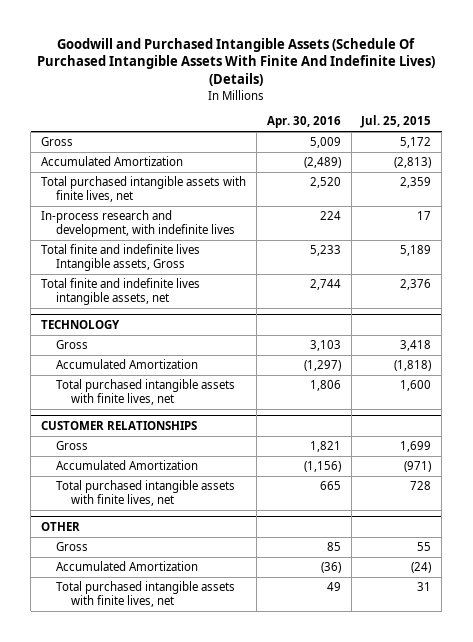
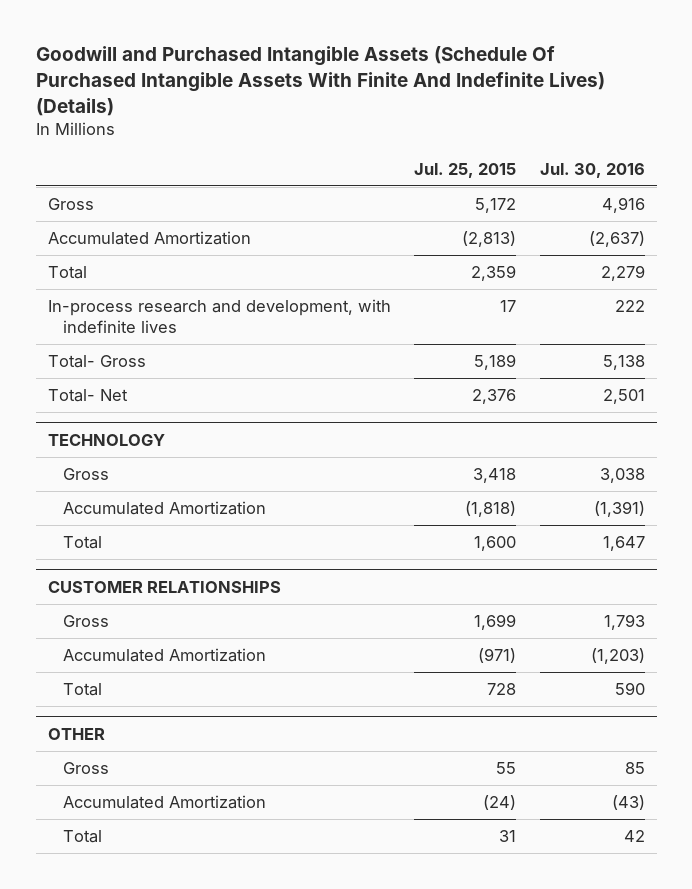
[266,116,341,129] Apr. 30, 2016 -> none
none -> [539,163,645,179] Jul. 30, 2016
[41,176,247,202] Total purchased intangible assets with finite lives, net -> [47,266,87,280] Total
[41,244,201,271] Total finite and indefinite lives Intangible assets, Gross -> [47,355,146,369] Total- Gross
[41,278,201,305] Total finite and indefinite lives intangible assets, net -> [47,389,128,403] Total- Net
[56,379,236,405] Total purchased intangible assets with finite lives, net -> [63,536,103,550] Total
[56,480,236,506] Total purchased intangible assets with finite lives, net -> [63,683,103,697] Total
[56,581,236,607] Total purchased intangible assets with finite lives, net -> [63,830,103,844] Total

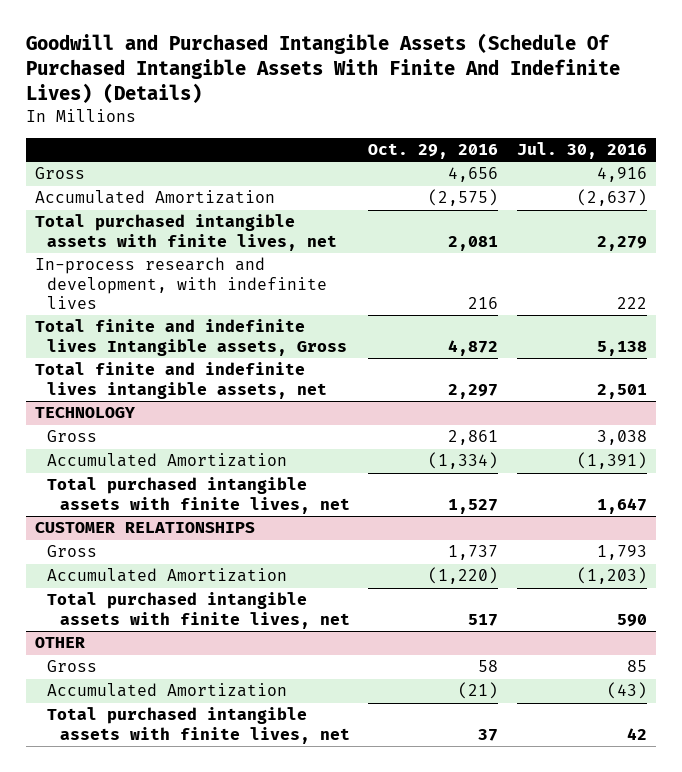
[414,163,517,179] Jul. 25, 2015 -> none
none -> [368,143,499,160] Oct. 29, 2016
[47,266,87,280] Total -> [35,214,338,251] Total purchased intangible assets with finite lives, net
[47,355,146,369] Total- Gross -> [35,319,348,356] Total finite and indefinite lives Intangible assets, Gross
[47,389,128,403] Total- Net -> [35,362,328,399] Total finite and indefinite lives intangible assets, net
[63,536,103,550] Total -> [47,477,350,514] Total purchased intangible assets with finite lives, net
[63,683,103,697] Total -> [47,592,350,629] Total purchased intangible assets with finite lives, net
[63,830,103,844] Total -> [47,707,350,744] Total purchased intangible assets with finite lives, net

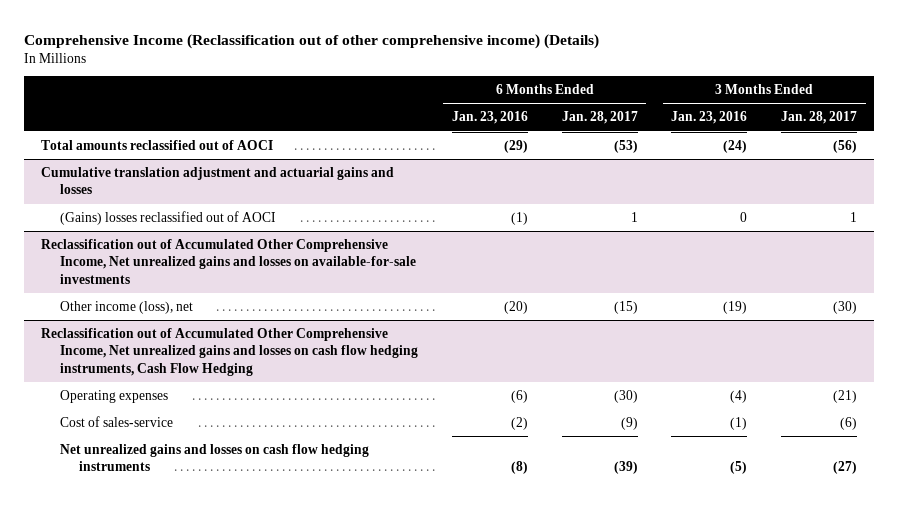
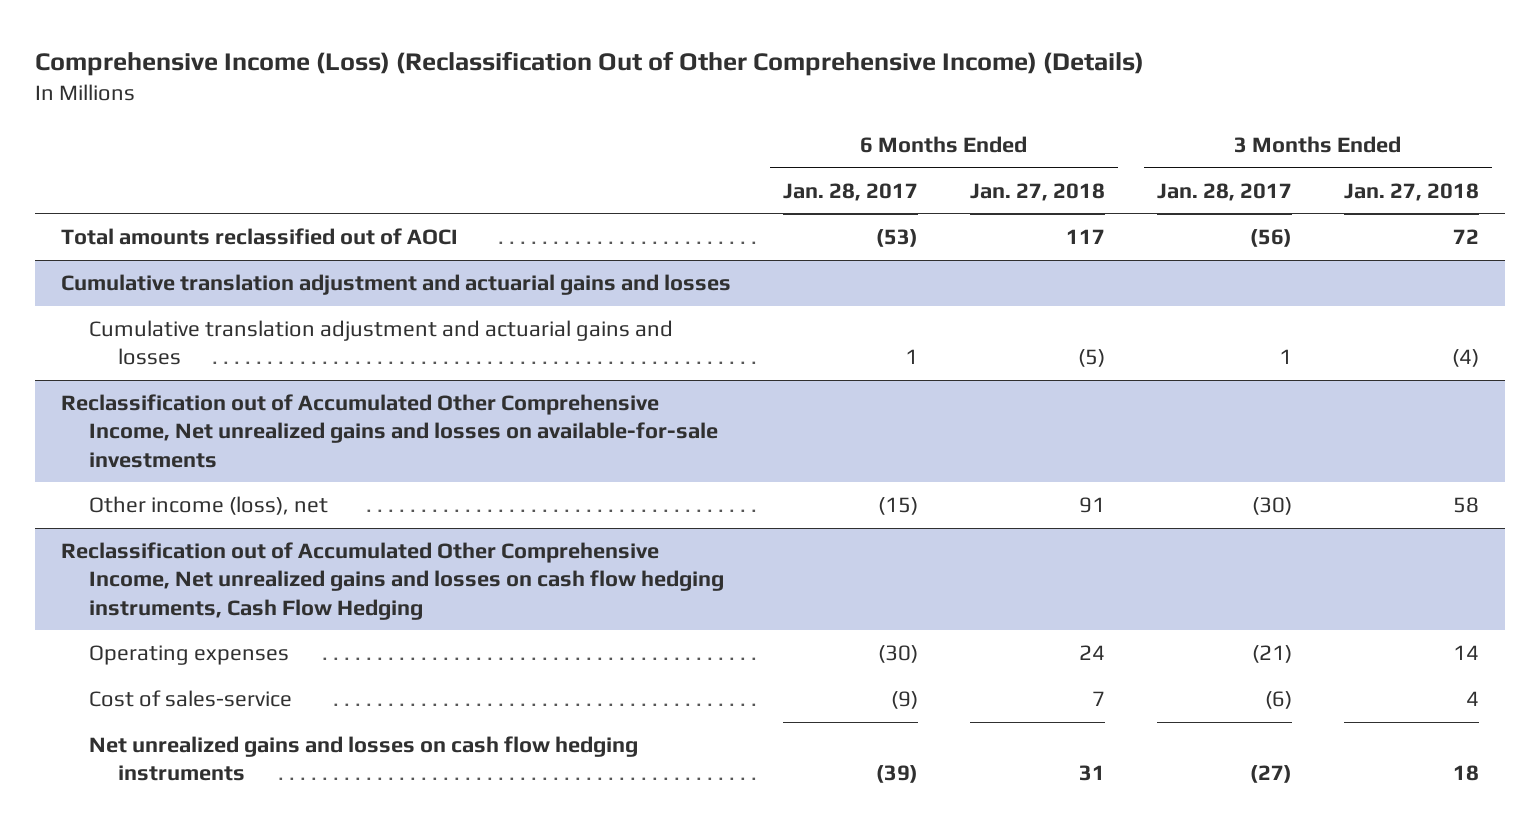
[23,33,599,49] Comprehensive Income (Reclassification out of other comprehensive income) (Details) -> [35,50,1145,76] Comprehensive Income (Loss) (Reclassification Out of Other Comprehensive Income) (Details)
[451,111,528,125] Jan. 23, 2016 -> none
[671,111,748,125] Jan. 23, 2016 -> none
none -> [970,182,1106,201] Jan. 27, 2018
none -> [1343,182,1479,201] Jan. 27, 2018
[60,210,277,225] (Gains) losses reclassified out of AOCI -> [89,320,674,366] Cumulative translation adjustment and actuarial gains and losses

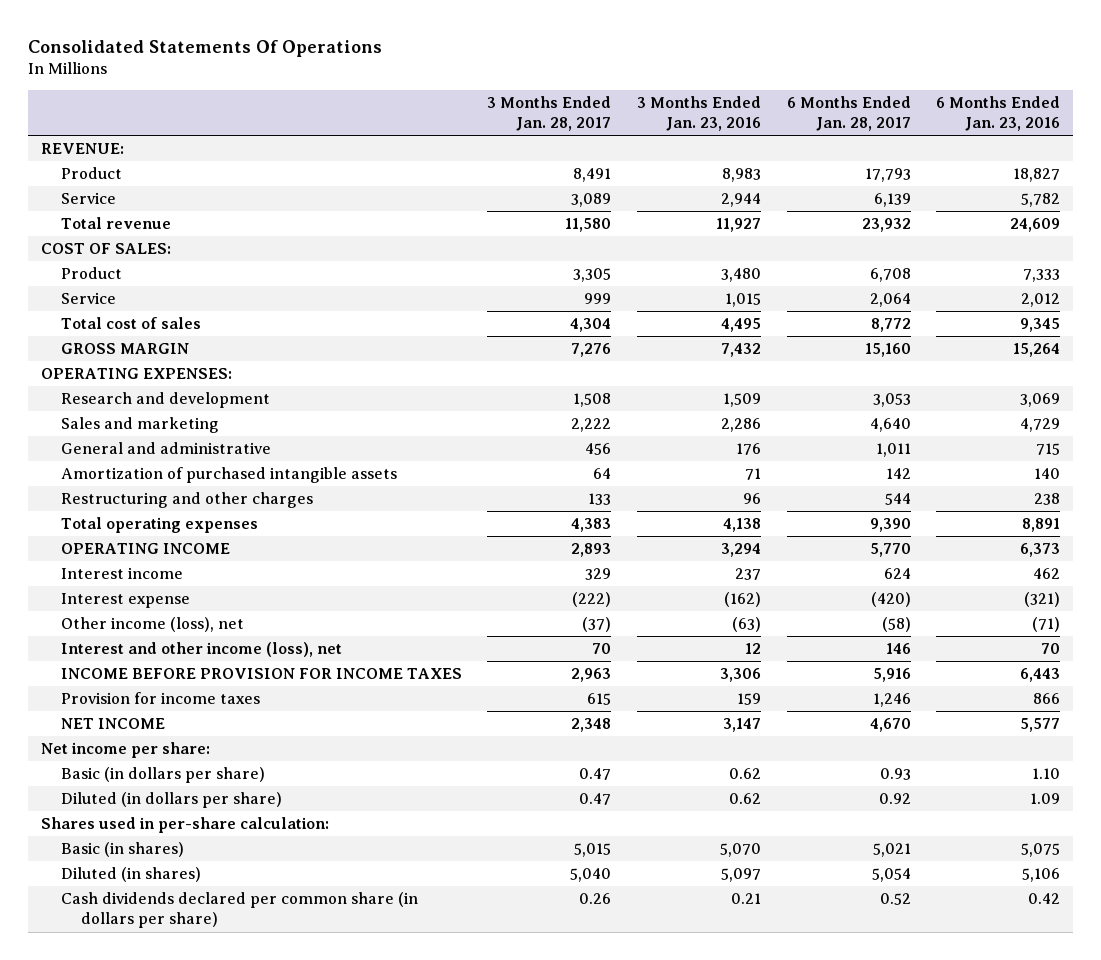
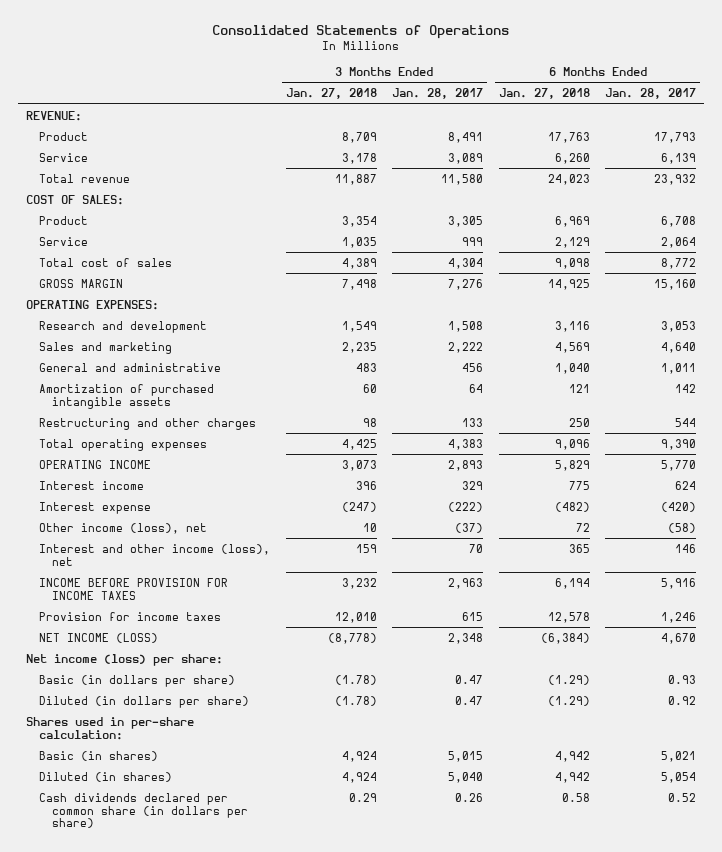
[28,39,383,57] Consolidated Statements Of Operations -> [212,25,510,40] Consolidated Statements of Operations
[637,96,762,132] 3 Months Ended Jan. 23, 2016 -> none
[936,96,1061,132] 6 Months Ended Jan. 23, 2016 -> none
none -> [285,88,377,100] Jan. 27, 2018
none -> [498,88,590,100] Jan. 27, 2018
[60,718,165,730] NET INCOME -> [38,632,158,643] NET INCOME (LOSS)
[40,742,210,759] Net income per share: -> [25,653,223,666] Net income (loss) per share:

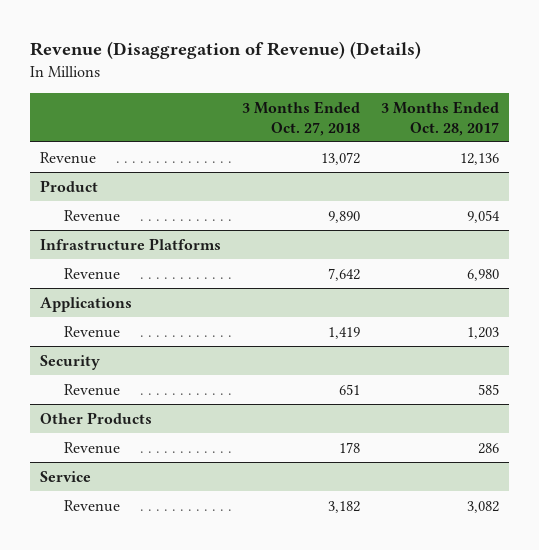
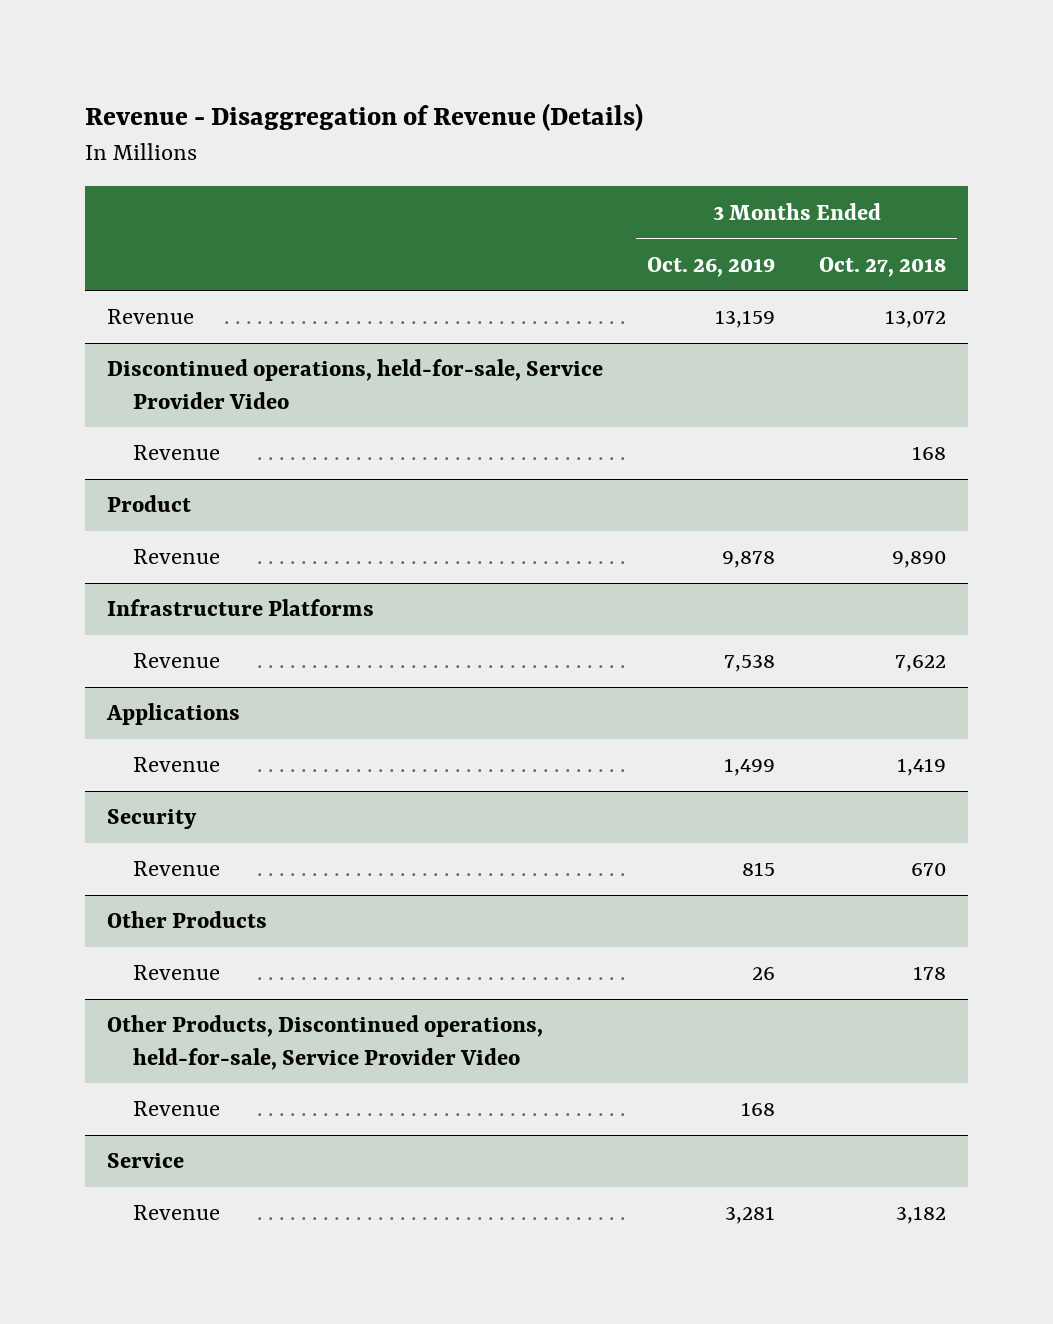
[29,41,421,60] Revenue (Disaggregation of Revenue) (Details) -> [84,103,643,132] Revenue - Disaggregation of Revenue (Details)
[380,100,499,136] 3 Months Ended Oct. 28, 2017 -> none
none -> [647,256,776,277] Oct. 26, 2019
none -> [107,359,604,409] Discontinued operations, held-for-sale, Service Provider Video
none -> [133,445,221,461] Revenue
[328,267,361,281] 7,642 -> [895,655,947,673] 7,622
[339,383,361,395] 651 -> [911,863,947,877] 670
none -> [107,1015,544,1070] Other Products, Discontinued operations, held-for-sale, Service Provider Video
none -> [133,1101,221,1117] Revenue

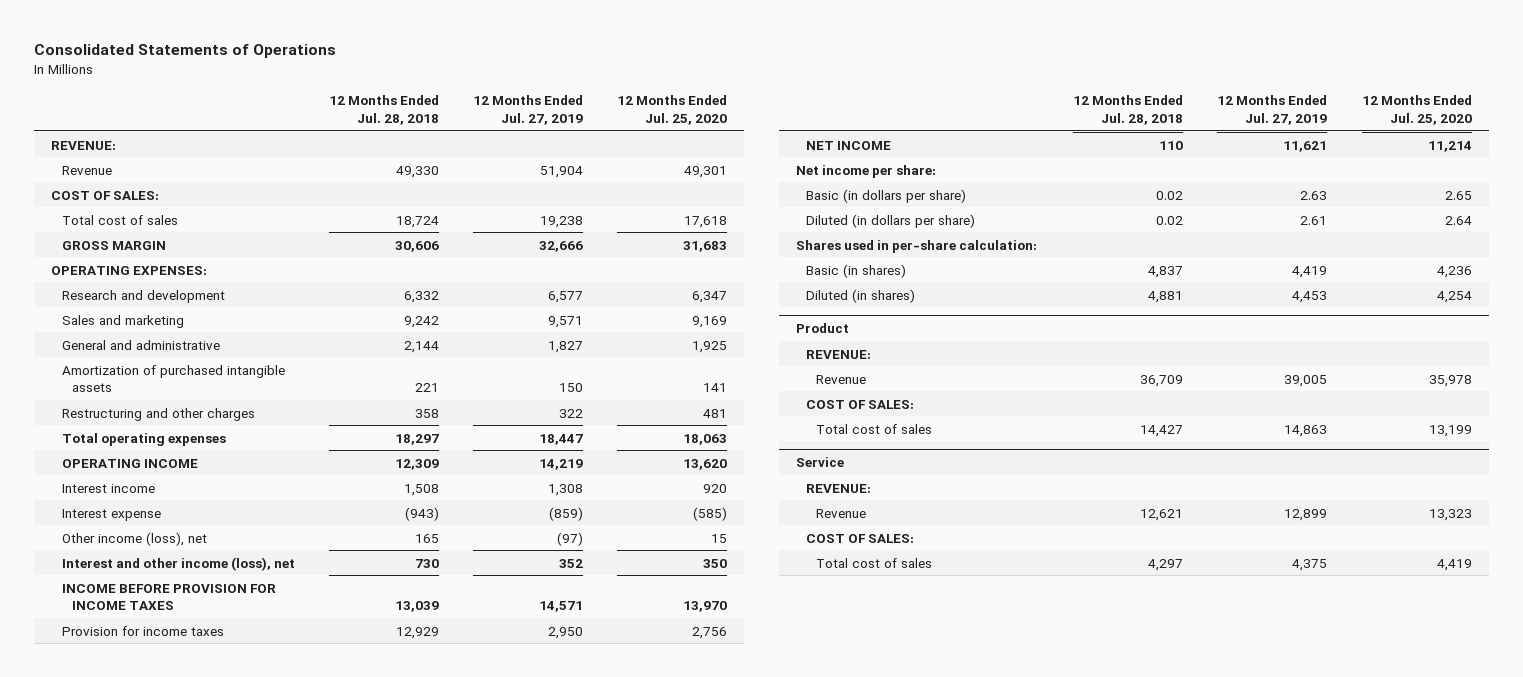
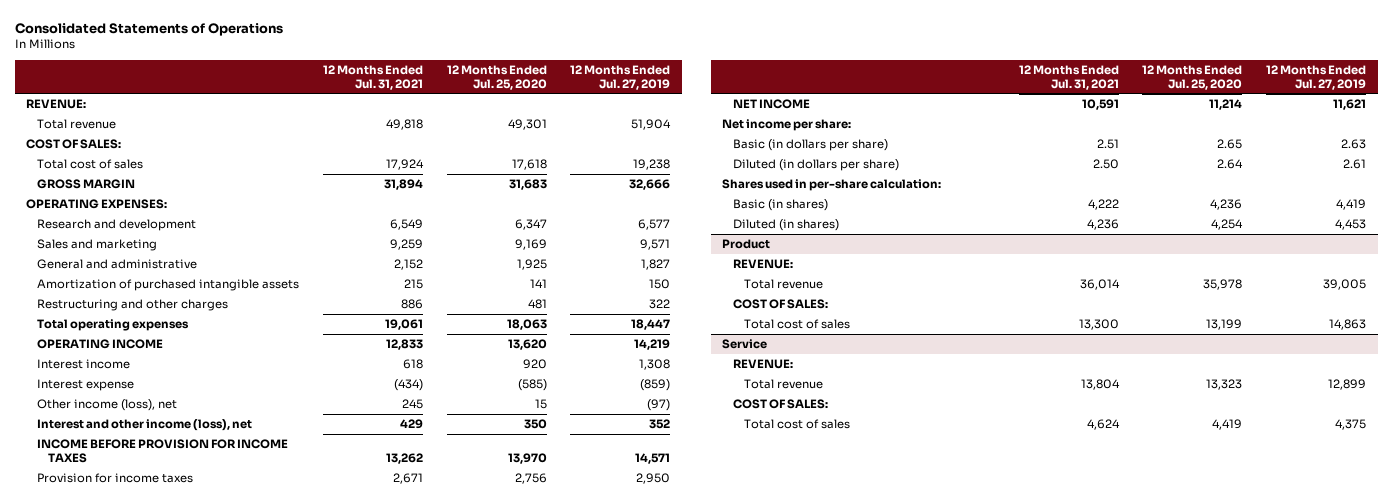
[328,95,439,125] 12 Months Ended Jul. 28, 2018 -> none
none -> [322,64,423,90] 12 Months Ended Jul. 31, 2021
[61,165,112,175] Revenue -> [37,119,117,130] Total revenue
[816,374,867,384] Revenue -> [744,279,824,290] Total revenue
[816,508,867,518] Revenue -> [744,379,824,390] Total revenue

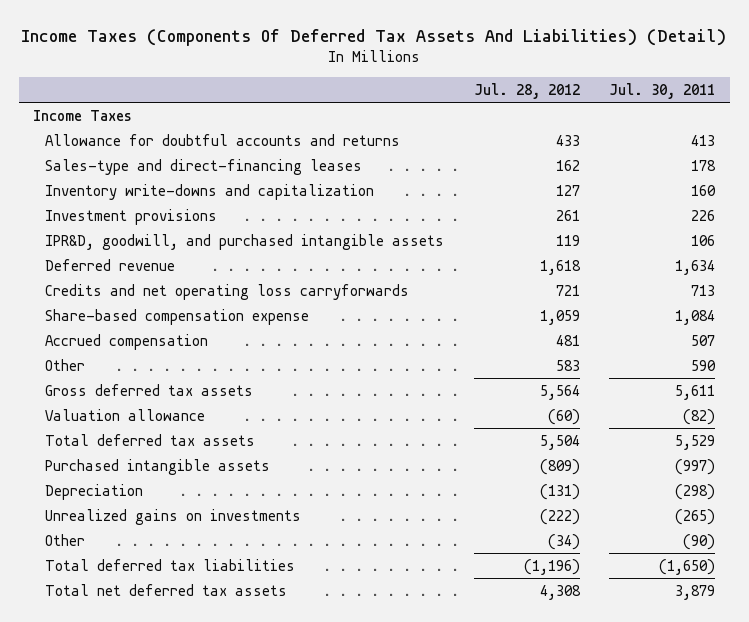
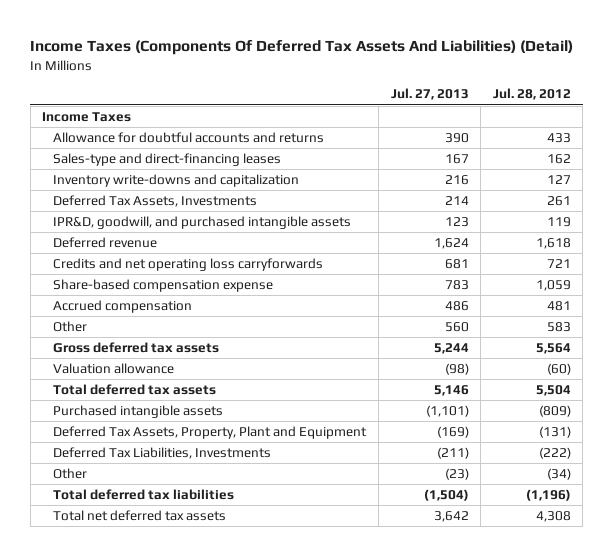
[609,83,716,100] Jul. 30, 2011 -> none
none -> [390,88,469,101] Jul. 27, 2013
[44,208,217,225] Investment provisions -> [53,195,258,208] Deferred Tax Assets, Investments
[44,483,143,500] Depreciation -> [53,426,368,440] Deferred Tax Assets, Property, Plant and Equipment
[44,508,301,525] Unrealized gains on investments -> [53,447,272,460] Deferred Tax Liabilities, Investments

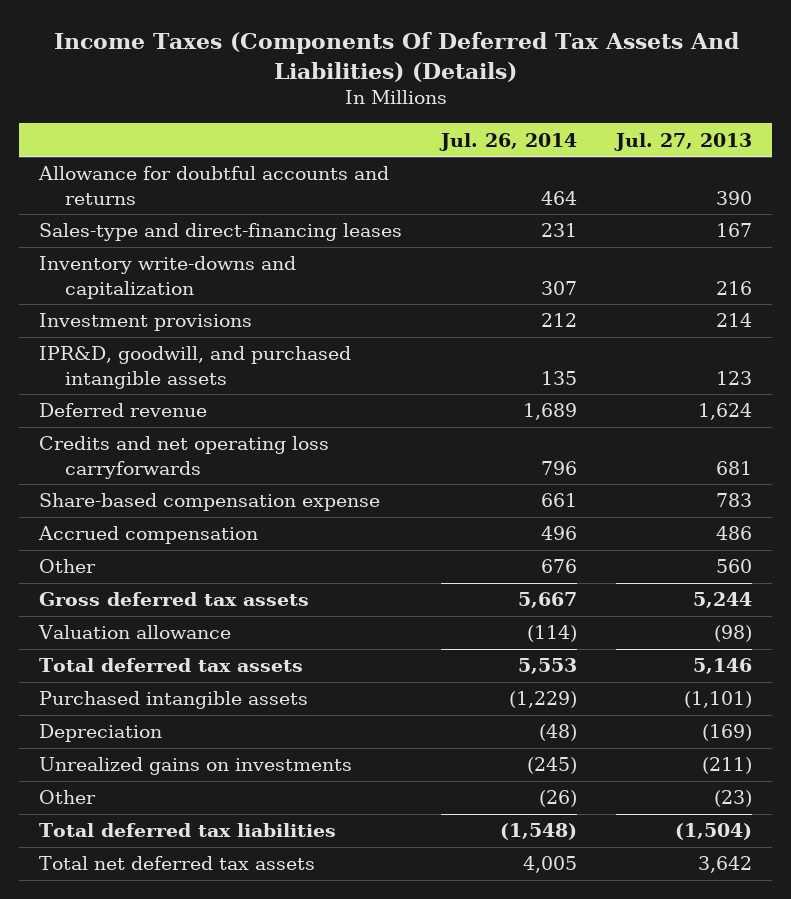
[30,40,574,56] Income Taxes (Components Of Deferred Tax Assets And Liabilities) (Detail) -> [53,31,739,82] Income Taxes (Components Of Deferred Tax Assets And Liabilities) (Details)
[492,88,571,101] Jul. 28, 2012 -> none
none -> [439,132,578,151] Jul. 26, 2014
[42,112,132,123] Income Taxes -> none
[53,195,258,208] Deferred Tax Assets, Investments -> [38,313,252,332] Investment provisions
[53,426,368,440] Deferred Tax Assets, Property, Plant and Equipment -> [38,724,162,743] Depreciation
[53,447,272,460] Deferred Tax Liabilities, Investments -> [38,757,352,776] Unrealized gains on investments

